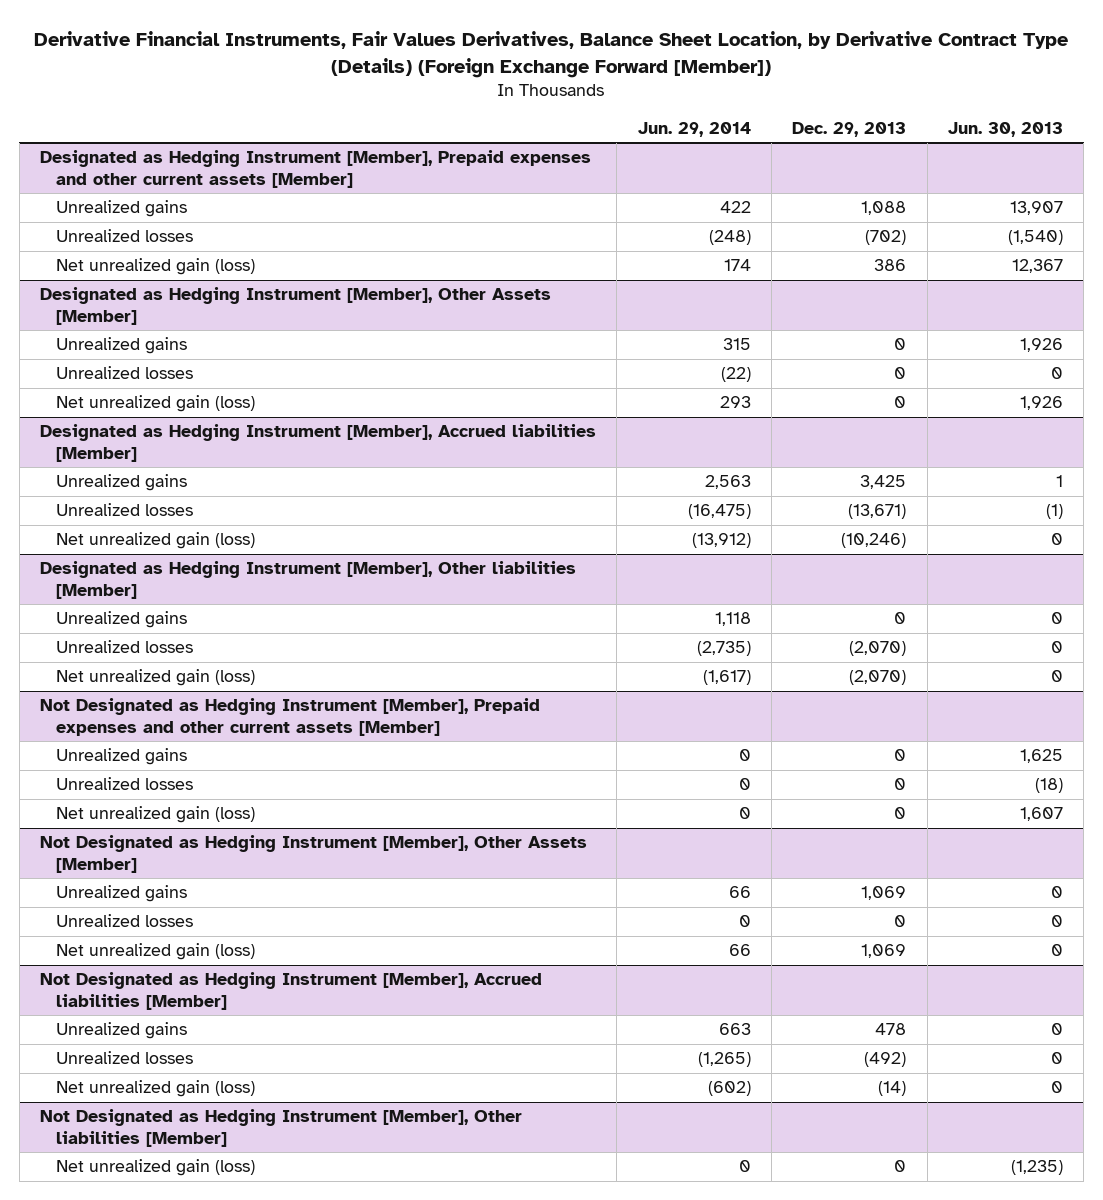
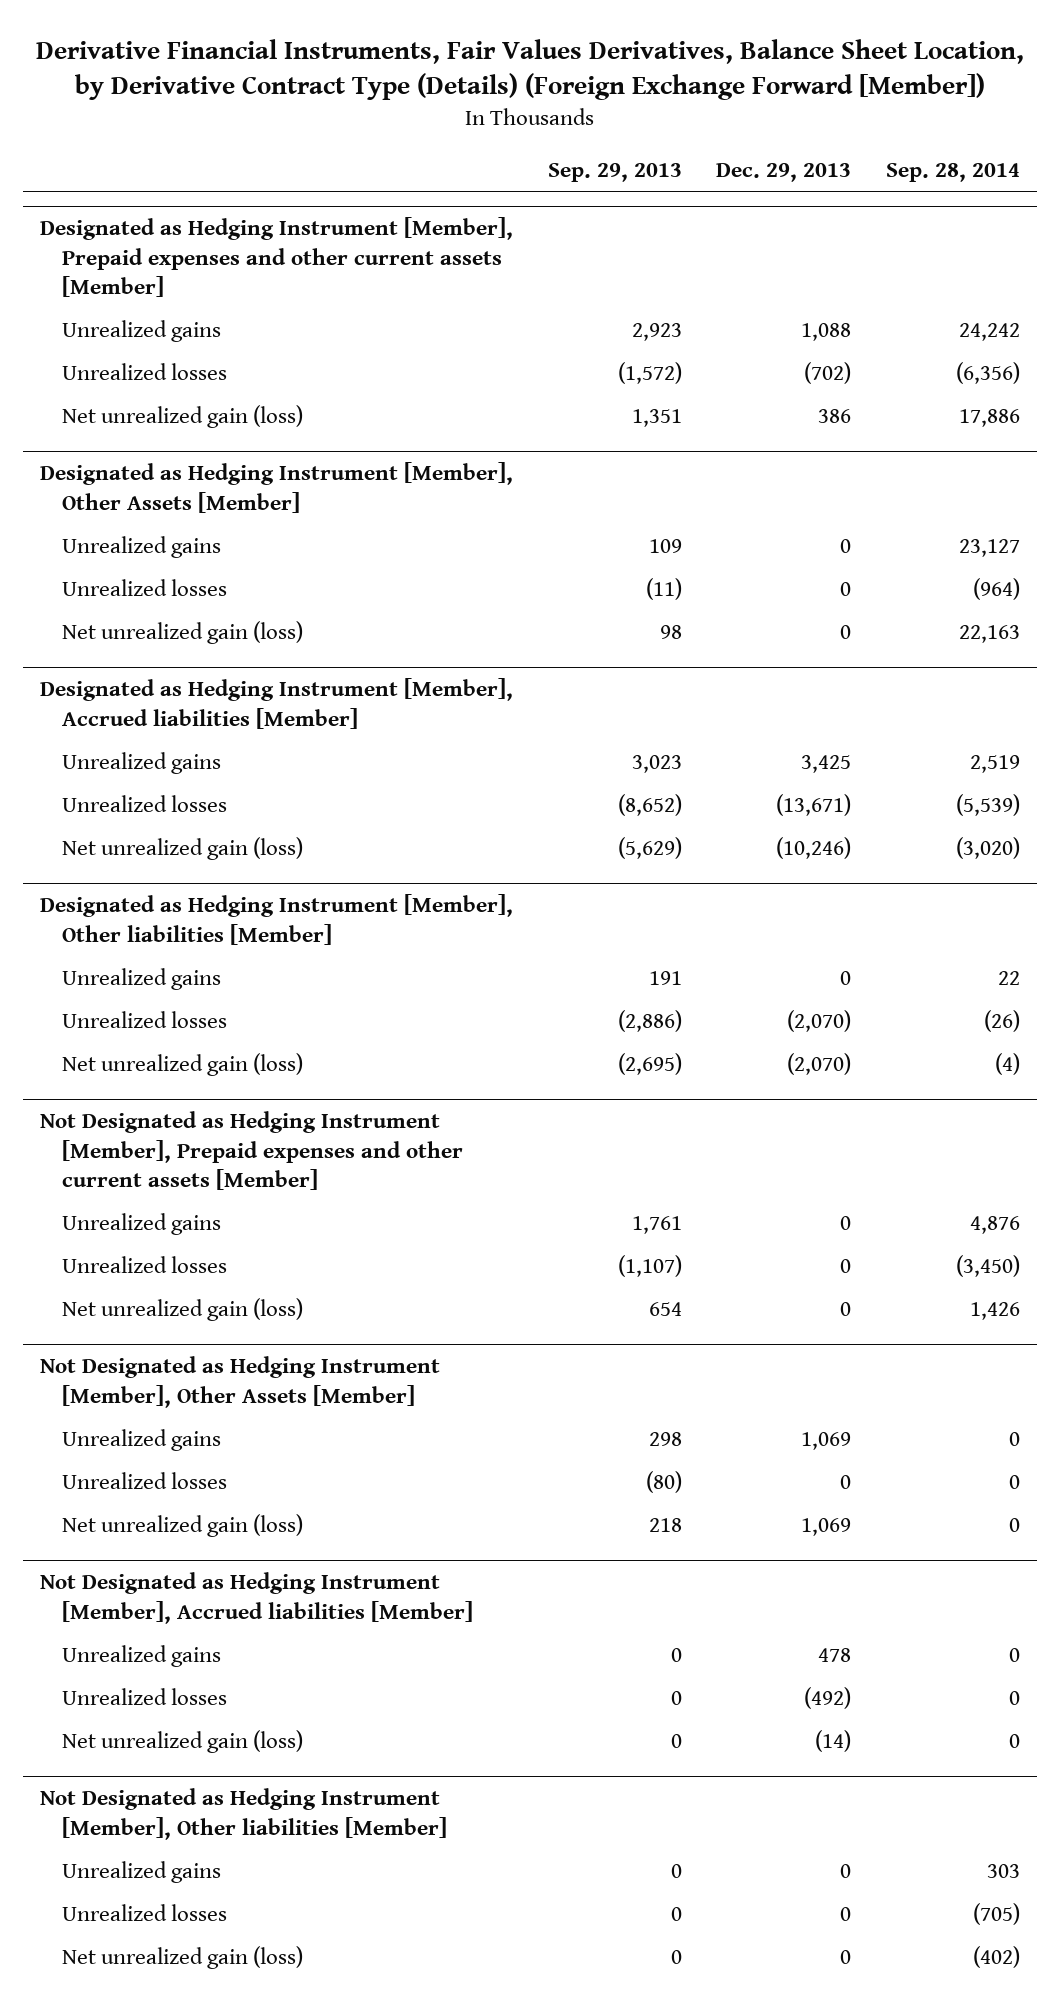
[637,122,751,138] Jun. 29, 2014 -> none
[947,122,1063,138] Jun. 30, 2013 -> none
none -> [547,162,682,182] Sep. 29, 2013
none -> [885,162,1020,182] Sep. 28, 2014
none -> [61,1860,221,1883] Unrealized gains
none -> [61,1903,227,1921] Unrealized losses

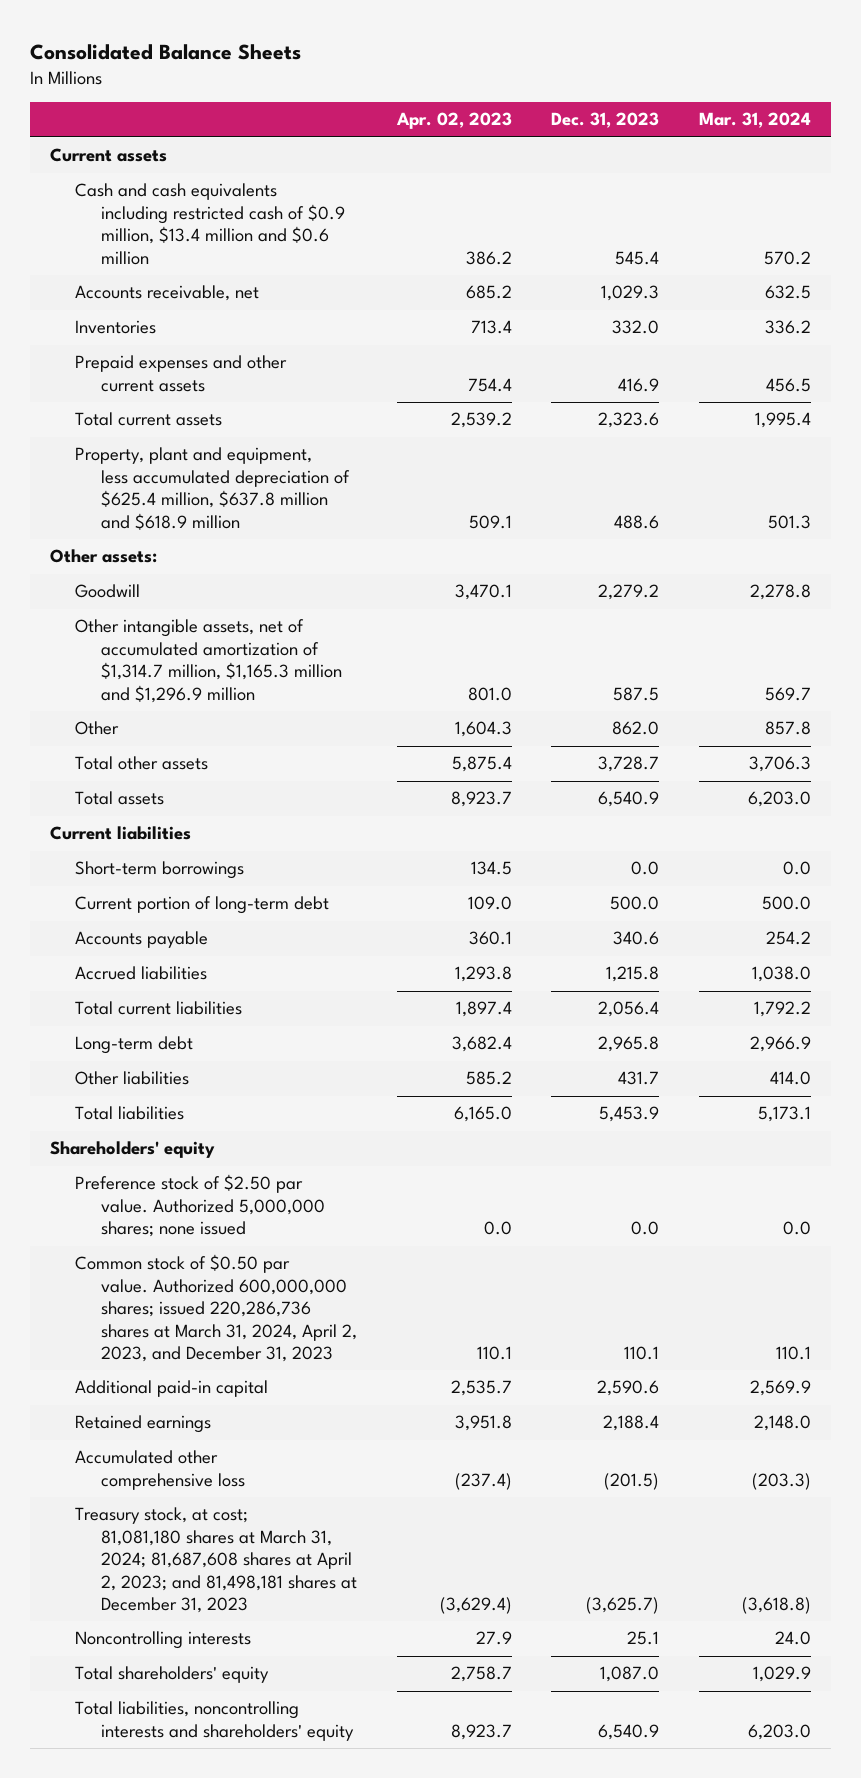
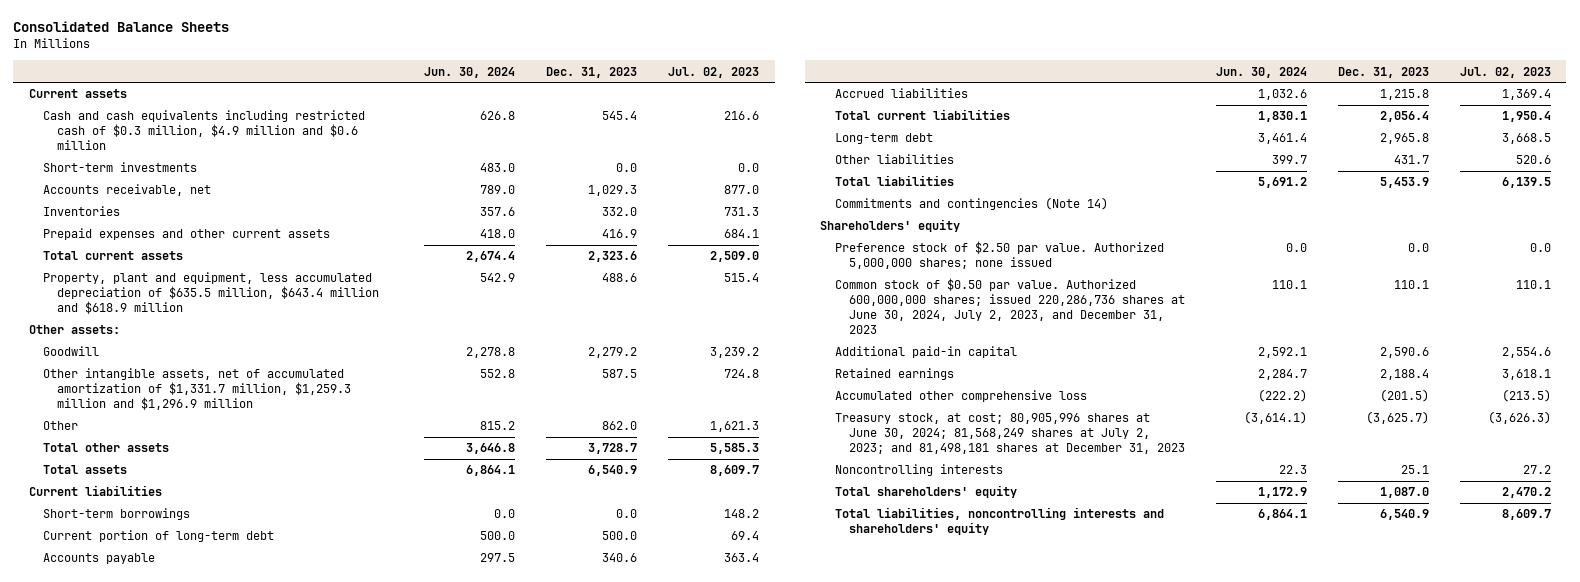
[395,112,512,130] Apr. 02, 2023 -> none
[698,112,811,129] Mar. 31, 2024 -> none
none -> [424,66,516,78] Jun. 30, 2024
none -> [668,66,760,78] Jul. 02, 2023
[75,183,345,265] Cash and cash equivalents including restricted cash of $0.9 million, $13.4 million and $0.6 million -> [43,110,366,151] Cash and cash equivalents including restricted cash of $0.3 million, $4.9 million and $0.6 million
none -> [43,162,198,173] Short-term investments
[75,447,350,530] Property, plant and equipment, less accumulated depreciation of $625.4 million, $637.8 million and $618.9 million -> [43,272,380,315] Property, plant and equipment, less accumulated depreciation of $635.5 million, $643.4 million and $618.9 million
[75,619,342,703] Other intangible assets, net of accumulated amortization of $1,314.7 million, $1,165.3 million and $1,296.9 million -> [43,368,352,411] Other intangible assets, net of accumulated amortization of $1,331.7 million, $1,259.3 million and $1,296.9 million
none -> [834,197,1108,211] Commitments and contingencies (Note 14)
[75,1254,357,1363] Common stock of $0.50 par value. Authorized 600,000,000 shares; issued 220,286,736 shares at March 31, 2024, April 2, 2023, and December 31, 2023 -> [834,278,1185,335] Common stock of $0.50 par value. Authorized 600,000,000 shares; issued 220,286,736 shares at June 30, 2024, July 2, 2023, and December 31, 2023
[75,1507,357,1614] Treasury stock, at cost; 81,081,180 shares at March 31, 2024; 81,687,608 shares at April 2, 2023; and 81,498,181 shares at December 31, 2023 -> [834,413,1185,455] Treasury stock, at cost; 80,905,996 shares at June 30, 2024; 81,568,249 shares at July 2, 2023; and 81,498,181 shares at December 31, 2023

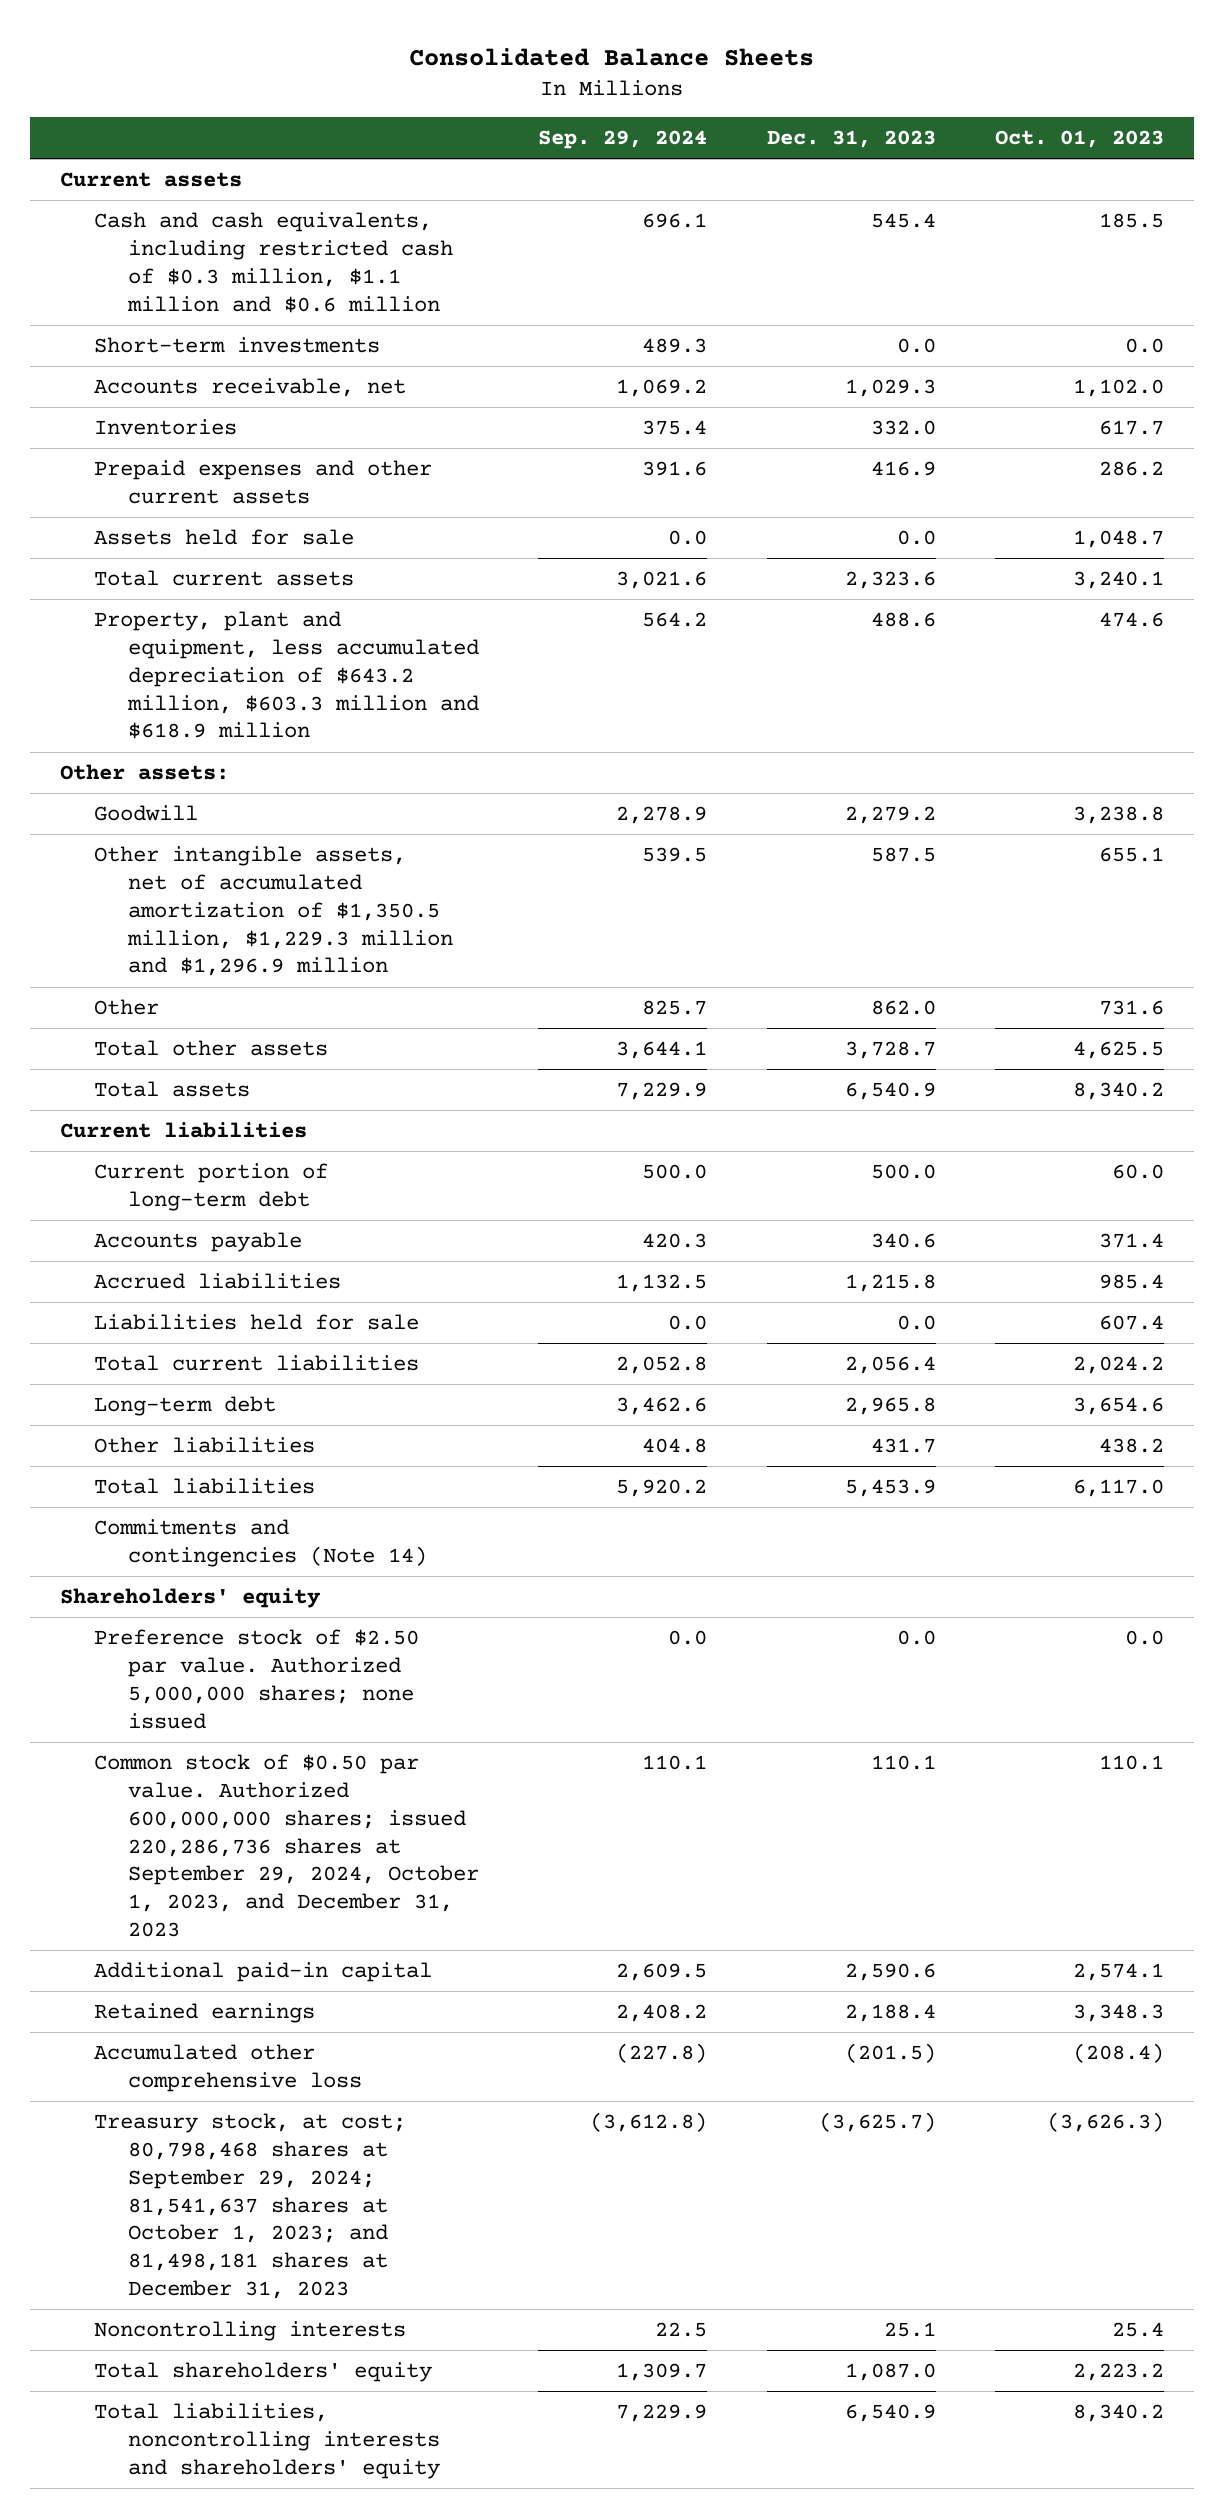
[424,66,516,78] Jun. 30, 2024 -> none
[668,66,760,78] Jul. 02, 2023 -> none
none -> [538,130,708,150] Sep. 29, 2024
none -> [995,130,1165,149] Oct. 01, 2023
[43,110,366,151] Cash and cash equivalents including restricted cash of $0.3 million, $4.9 million and $0.6 million -> [93,211,453,313] Cash and cash equivalents, including restricted cash of $0.3 million, $1.1 million and $0.6 million
none -> [93,528,354,545] Assets held for sale
[43,272,380,315] Property, plant and equipment, less accumulated depreciation of $635.5 million, $643.4 million and $618.9 million -> [93,610,479,740] Property, plant and equipment, less accumulated depreciation of $643.2 million, $603.3 million and $618.9 million
[43,368,352,411] Other intangible assets, net of accumulated amortization of $1,331.7 million, $1,259.3 million and $1,296.9 million -> [93,845,453,977] Other intangible assets, net of accumulated amortization of $1,350.5 million, $1,229.3 million and $1,296.9 million
[43,508,191,521] Short-term borrowings -> none
none -> [93,1313,419,1330] Liabilities held for sale
[834,278,1185,335] Common stock of $0.50 par value. Authorized 600,000,000 shares; issued 220,286,736 shares at June 30, 2024, July 2, 2023, and December 31, 2023 -> [93,1753,479,1938] Common stock of $0.50 par value. Authorized 600,000,000 shares; issued 220,286,736 shares at September 29, 2024, October 1, 2023, and December 31, 2023
[834,413,1185,455] Treasury stock, at cost; 80,905,996 shares at June 30, 2024; 81,568,249 shares at July 2, 2023; and 81,498,181 shares at December 31, 2023 -> [93,2112,406,2300] Treasury stock, at cost; 80,798,468 shares at September 29, 2024; 81,541,637 shares at October 1, 2023; and 81,498,181 shares at December 31, 2023

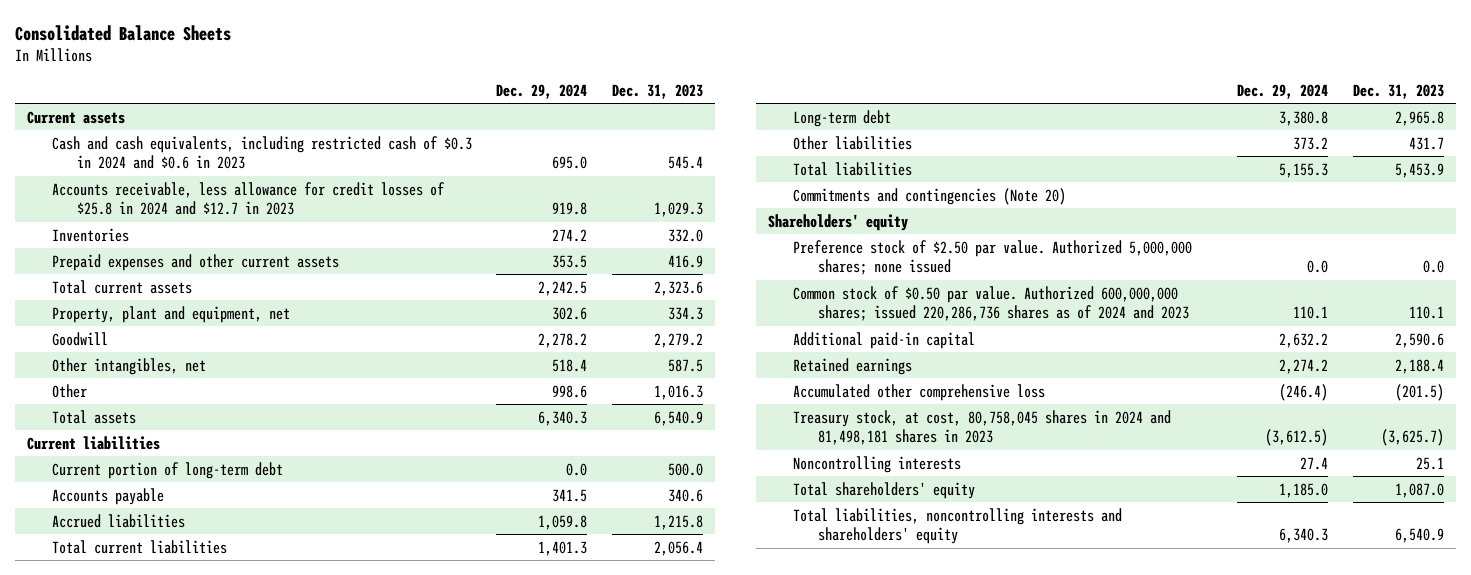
[538,130,708,150] Sep. 29, 2024 -> none
[995,130,1165,149] Oct. 01, 2023 -> none
none -> [496,84,588,100] Dec. 29, 2024
[93,336,380,353] Short-term investments -> none
[93,211,453,313] Cash and cash equivalents, including restricted cash of $0.3 million, $1.1 million and $0.6 million -> [51,135,472,170] Cash and cash equivalents, including restricted cash of $0.3 in 2024 and $0.6 in 2023
[93,377,406,397] Accounts receivable, net -> [51,181,445,216] Accounts receivable, less allowance for credit losses of $25.8 in 2024 and $12.7 in 2023
[93,528,354,545] Assets held for sale -> none
[60,763,230,780] Other assets: -> none
[93,610,479,740] Property, plant and equipment, less accumulated depreciation of $643.2 million, $603.3 million and $618.9 million -> [51,305,290,323] Property, plant and equipment, net
[870,611,936,627] 488.6 -> [667,306,703,320] 334.3
[93,1039,328,1056] Total other assets -> none
[93,845,453,977] Other intangible assets, net of accumulated amortization of $1,350.5 million, $1,229.3 million and $1,296.9 million -> [51,357,206,375] Other intangibles, net
[870,999,936,1015] 862.0 -> [653,384,703,400] 1,016.3
[93,1313,419,1330] Liabilities held for sale -> none
[93,1518,427,1567] Commitments and contingencies (Note 14) -> [792,187,1066,205] Commitments and contingencies (Note 20)
[93,1753,479,1938] Common stock of $0.50 par value. Authorized 600,000,000 shares; issued 220,286,736 shares at September 29, 2024, October 1, 2023, and December 31, 2023 -> [792,285,1189,322] Common stock of $0.50 par value. Authorized 600,000,000 shares; issued 220,286,736 shares as of 2024 and 2023
[93,2112,406,2300] Treasury stock, at cost; 80,798,468 shares at September 29, 2024; 81,541,637 shares at October 1, 2023; and 81,498,181 shares at December 31, 2023 -> [792,409,1171,446] Treasury stock, at cost, 80,758,045 shares in 2024 and 81,498,181 shares in 2023

